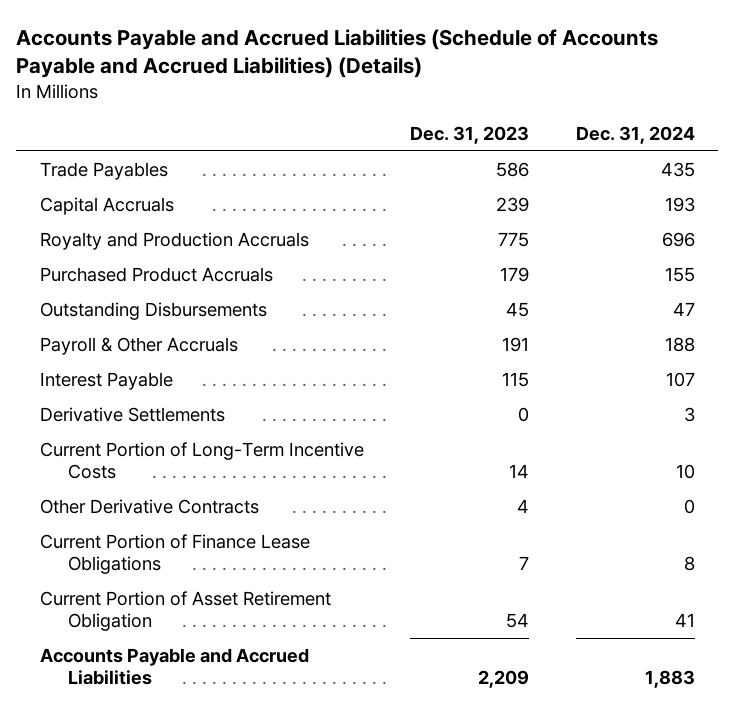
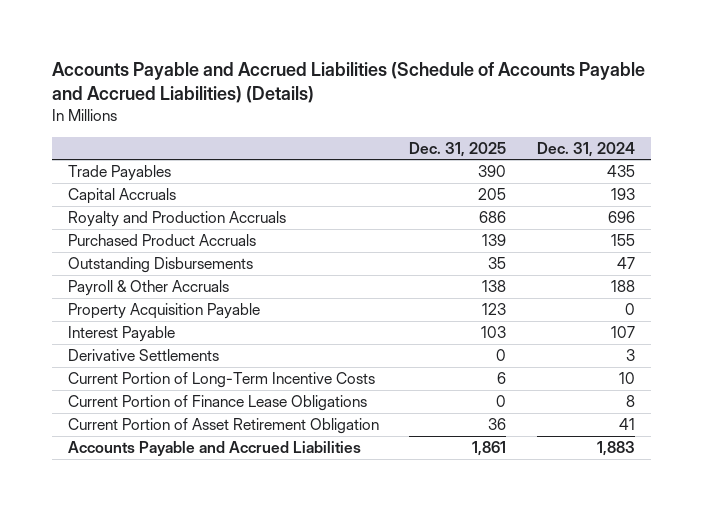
[410,125,530,144] Dec. 31, 2023 -> none
none -> [409,141,507,157] Dec. 31, 2025
none -> [67,302,260,319] Property Acquisition Payable
[39,498,259,514] Other Derivative Contracts -> none

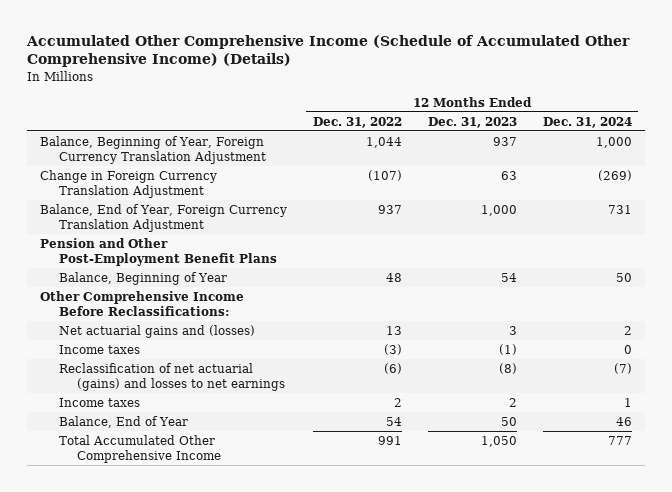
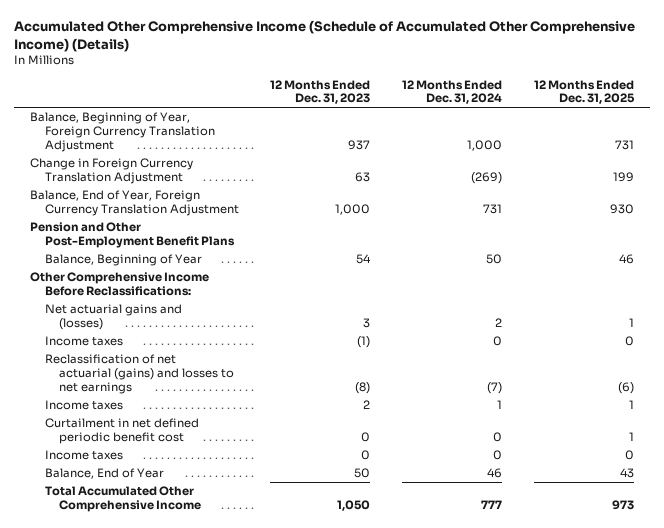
[312,116,402,128] Dec. 31, 2022 -> none
none -> [534,79,636,105] 12 Months Ended Dec. 31, 2025
none -> [44,418,199,445] Curtailment in net defined periodic benefit cost
none -> [44,450,123,461] Income taxes

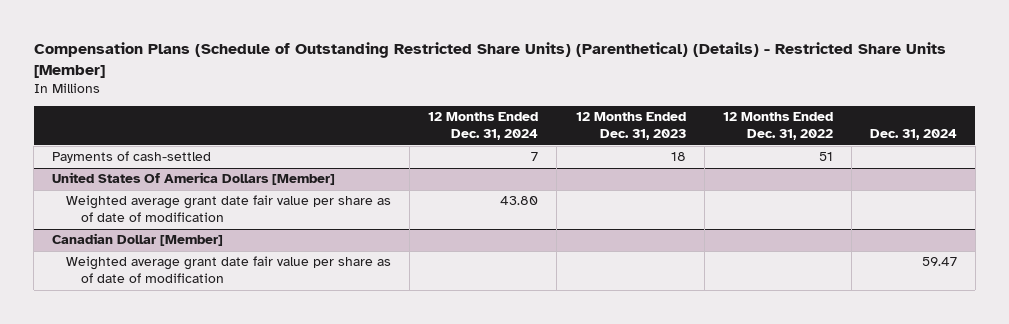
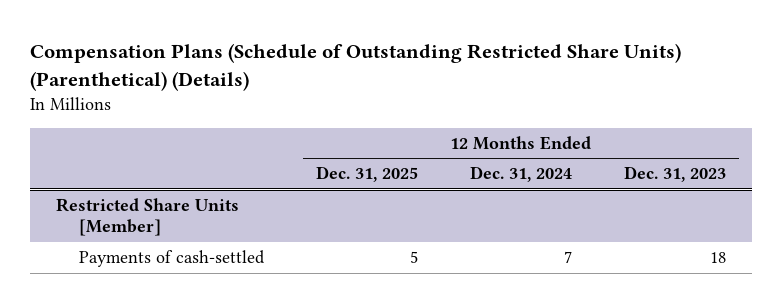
[33,42,946,78] Compensation Plans (Schedule of Outstanding Restricted Share Units) (Parenthetical) (Details) - Restricted Share Units [Member] -> [30,43,682,91] Compensation Plans (Schedule of Outstanding Restricted Share Units) (Parenthetical) (Details)
[722,112,833,141] 12 Months Ended Dec. 31, 2022 -> none
[869,129,957,141] Dec. 31, 2024 -> none
none -> [316,166,419,183] Dec. 31, 2025
none -> [56,198,240,237] Restricted Share Units [Member]
[52,172,336,186] United States Of America Dollars [Member] -> none
[66,195,392,223] Weighted average grant date fair value per share as of date of modification -> none
[52,233,224,247] Canadian Dollar [Member] -> none
[66,256,392,284] Weighted average grant date fair value per share as of date of modification -> none

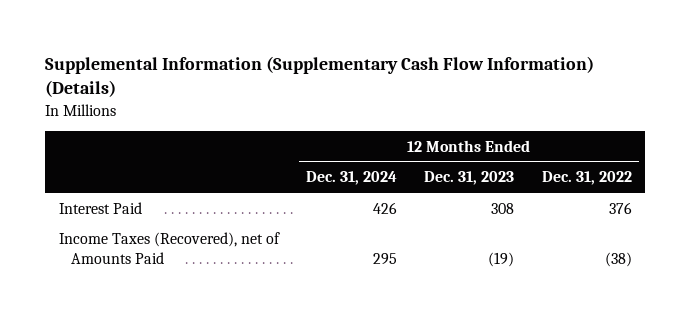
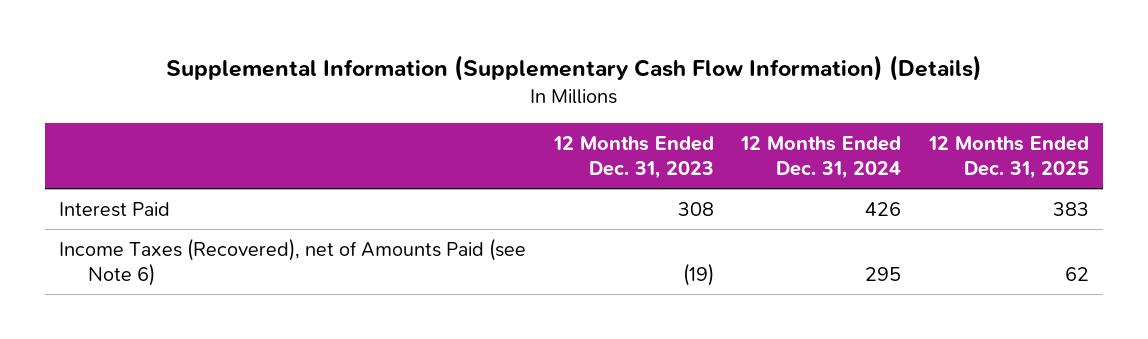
[541,171,632,186] Dec. 31, 2022 -> none
none -> [927,136,1089,180] 12 Months Ended Dec. 31, 2025
[58,231,280,265] Income Taxes (Recovered), net of Amounts Paid -> [58,237,526,286] Income Taxes (Recovered), net of Amounts Paid (see Note 6)

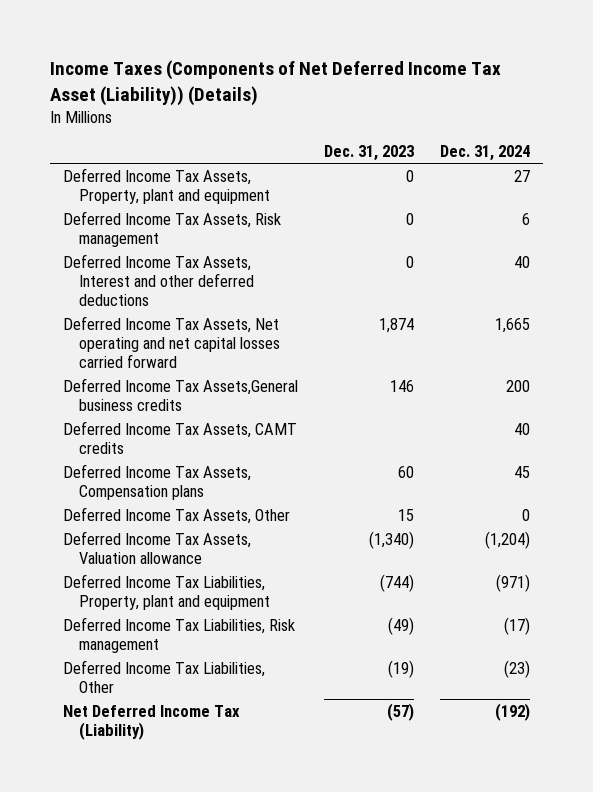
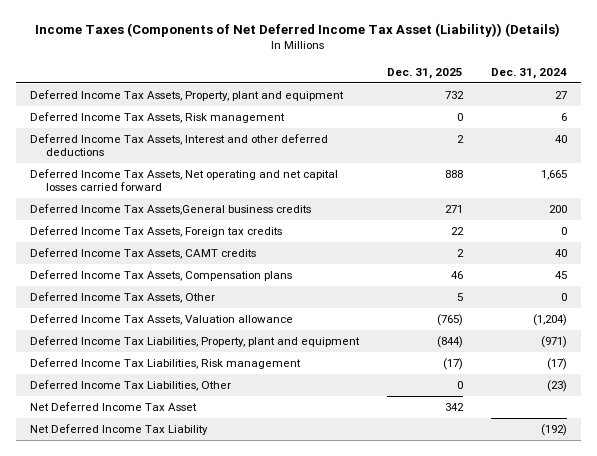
[324,145,415,162] Dec. 31, 2023 -> none
none -> [386,67,463,79] Dec. 31, 2025
none -> [30,225,283,237] Deferred Income Tax Assets, Foreign tax credits
none -> [30,401,198,411] Net Deferred Income Tax Asset
[62,704,240,741] Net Deferred Income Tax (Liability) -> [30,423,209,435] Net Deferred Income Tax Liability

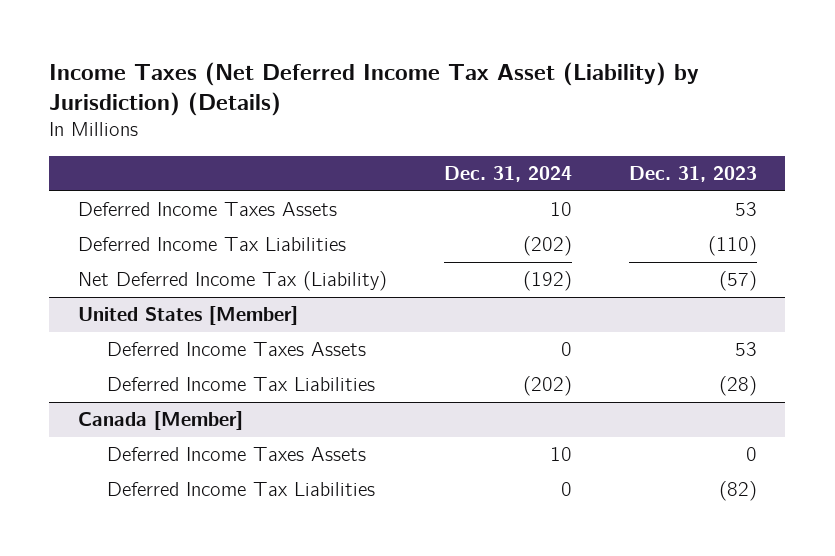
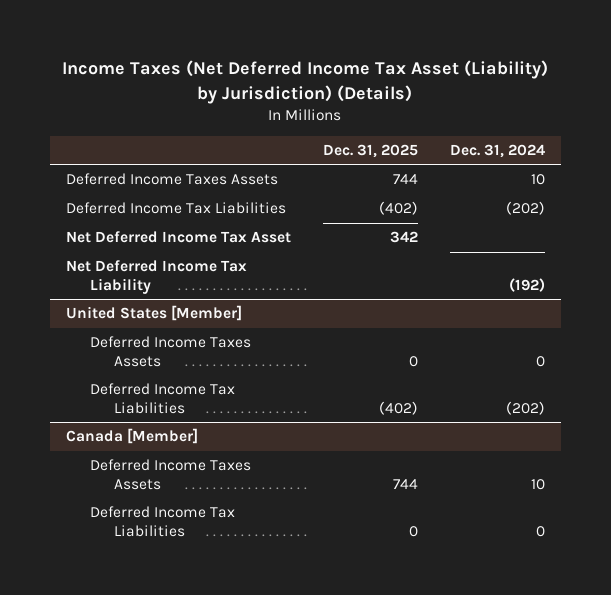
[628,166,757,183] Dec. 31, 2023 -> none
none -> [322,143,418,158] Dec. 31, 2025
none -> [65,231,291,244] Net Deferred Income Tax Asset
[77,271,387,292] Net Deferred Income Tax (Liability) -> [65,260,247,294] Net Deferred Income Tax Liability

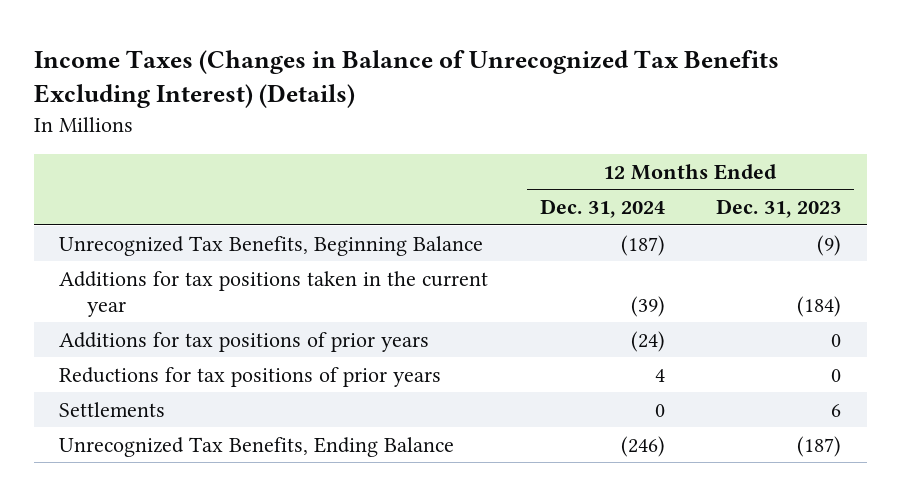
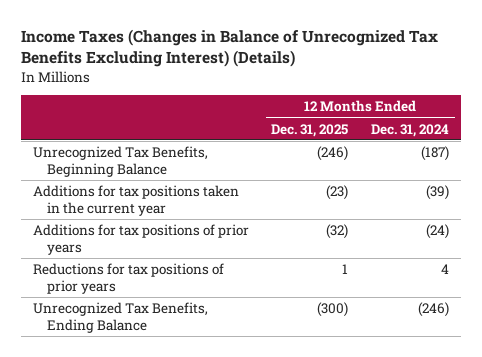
[716,199,842,219] Dec. 31, 2023 -> none
none -> [271,123,349,137] Dec. 31, 2025
[59,401,166,417] Settlements -> none

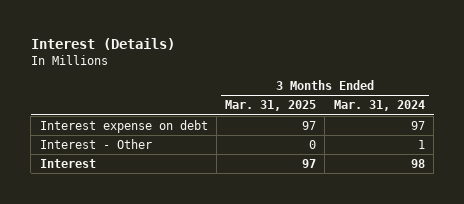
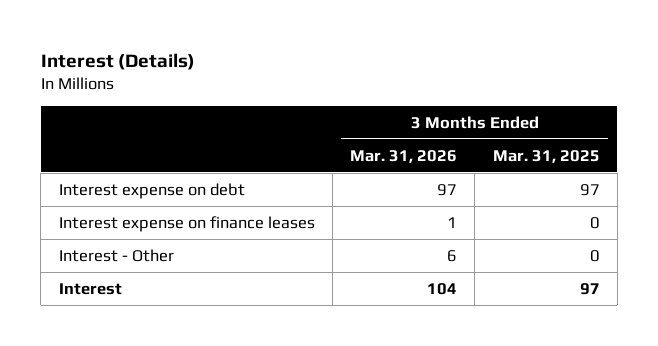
[333,100,425,112] Mar. 31, 2024 -> none
none -> [350,149,458,163] Mar. 31, 2026
none -> [58,215,315,232] Interest expense on finance leases

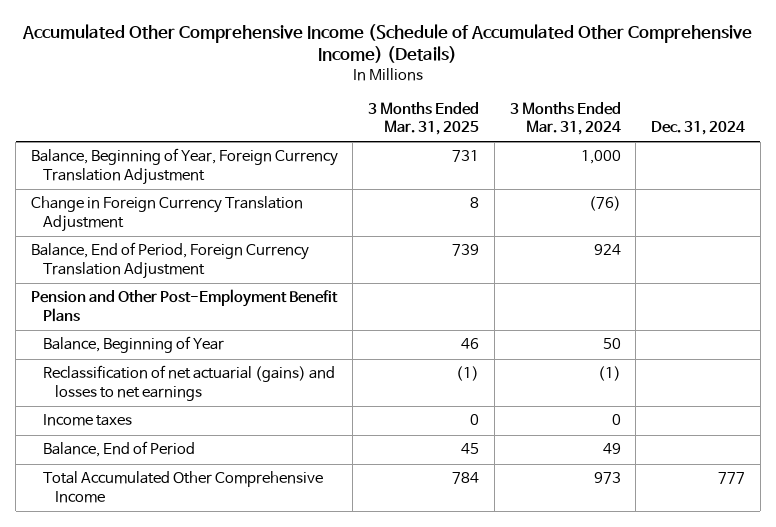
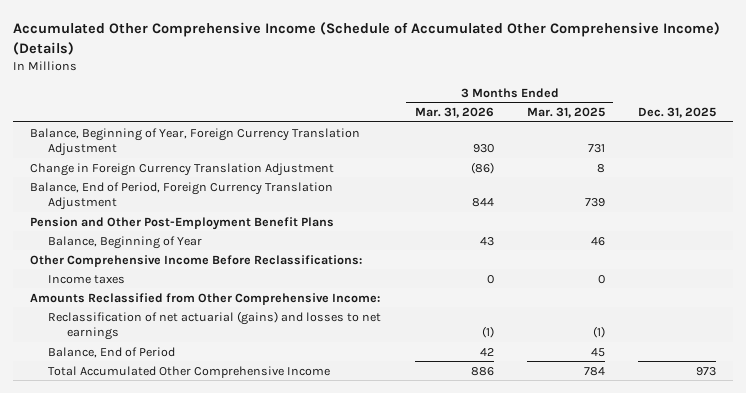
[509,101,621,136] 3 Months Ended Mar. 31, 2024 -> none
[650,121,745,136] Dec. 31, 2024 -> none
none -> [414,106,494,118] Mar. 31, 2026
none -> [638,106,717,118] Dec. 31, 2025
none -> [30,254,363,267] Other Comprehensive Income Before Reclassifications:
none -> [30,292,381,305] Amounts Reclassified from Other Comprehensive Income:
[42,365,335,402] Reclassification of net actuarial (gains) and losses to net earnings -> [48,310,382,340] Reclassification of net actuarial (gains) and losses to net earnings

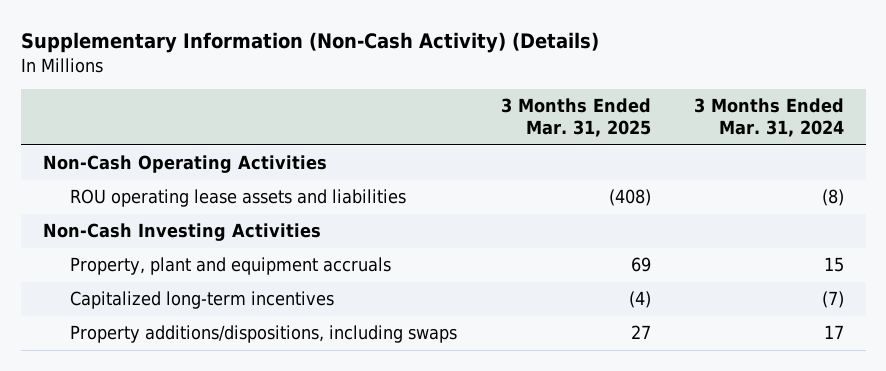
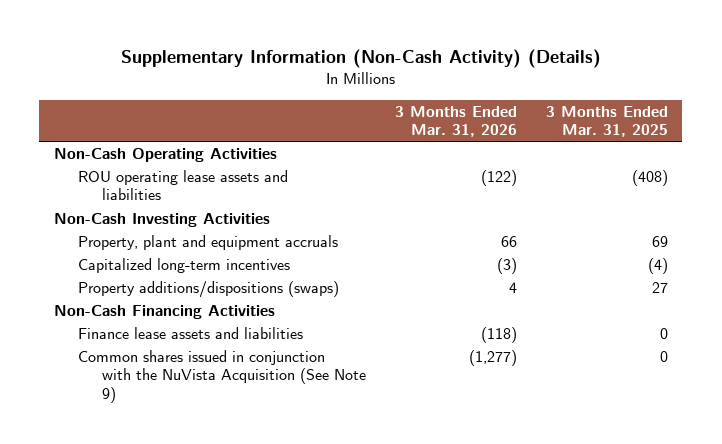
[693,98,844,138] 3 Months Ended Mar. 31, 2024 -> none
none -> [395,105,518,138] 3 Months Ended Mar. 31, 2026
[70,325,458,344] Property additions/dispositions, including swaps -> [78,281,340,299] Property additions/dispositions (swaps)
none -> [53,305,275,320] Non-Cash Financing Activities
none -> [78,327,304,340] Finance lease assets and liabilities
none -> [78,350,367,403] Common shares issued in conjunction with the NuVista Acquisition (See Note 9)

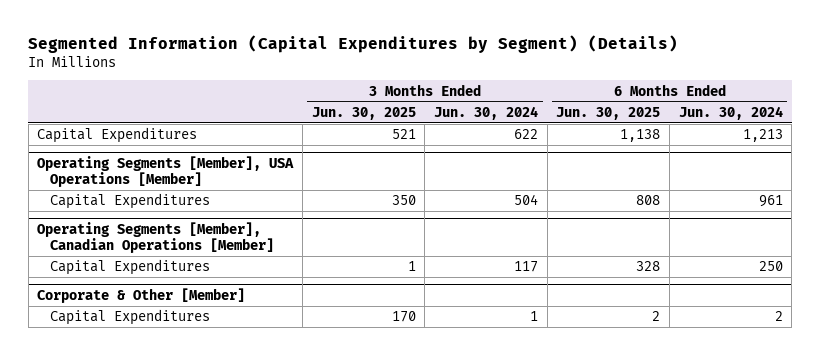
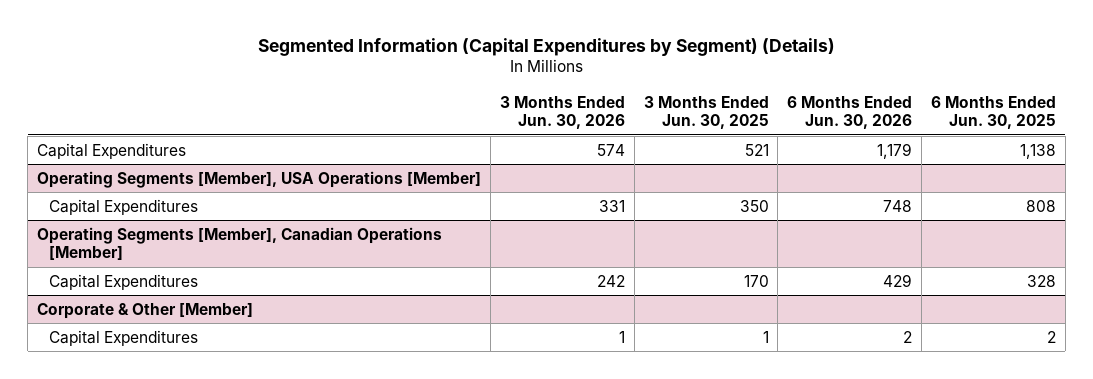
[433,105,538,120] Jun. 30, 2024 -> none
[678,105,783,120] Jun. 30, 2024 -> none
none -> [499,95,625,130] 3 Months Ended Jun. 30, 2026
none -> [787,95,913,130] 6 Months Ended Jun. 30, 2026
[407,261,416,272] 1 -> [743,274,769,287] 170
[391,311,416,323] 170 -> [762,330,769,343] 1

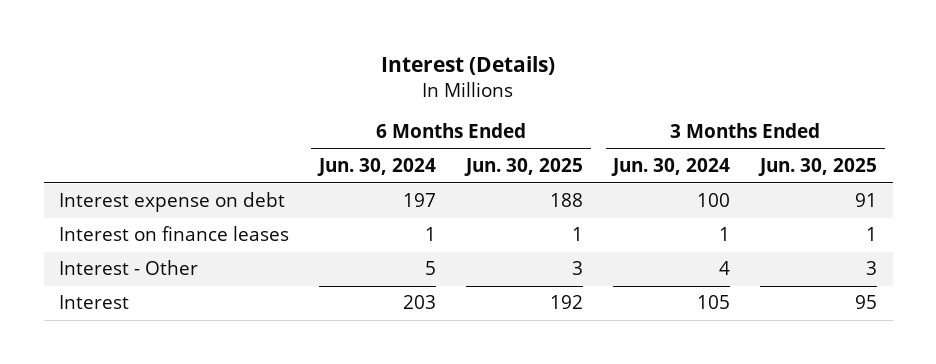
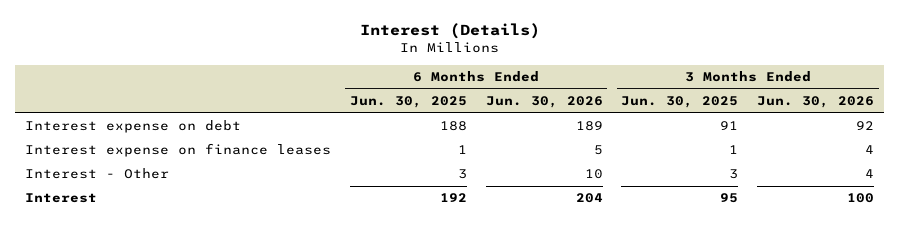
[316,158,436,177] Jun. 30, 2024 -> none
[611,158,731,177] Jun. 30, 2024 -> none
none -> [485,96,603,109] Jun. 30, 2026
none -> [757,96,875,109] Jun. 30, 2026
[58,226,289,242] Interest on finance leases -> [24,143,331,158] Interest expense on finance leases

